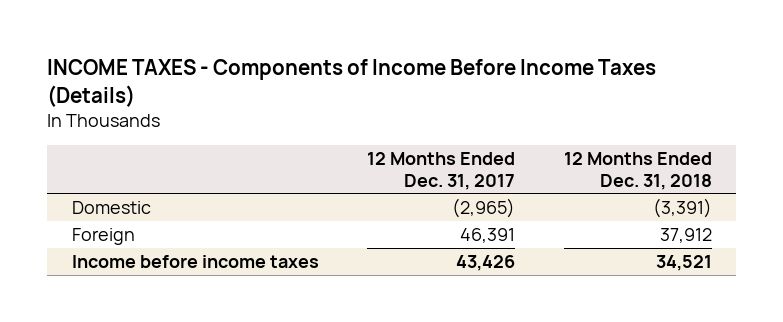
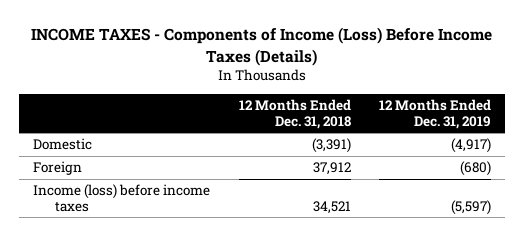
[47,59,657,108] INCOME TAXES - Components of Income Before Income Taxes (Details) -> [31,27,493,66] INCOME TAXES - Components of Income (Loss) Before Income Taxes (Details)
[367,152,516,190] 12 Months Ended Dec. 31, 2017 -> none
none -> [379,98,492,129] 12 Months Ended Dec. 31, 2019
[71,254,319,268] Income before income taxes -> [33,184,211,213] Income (loss) before income taxes

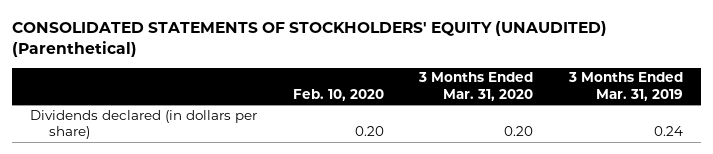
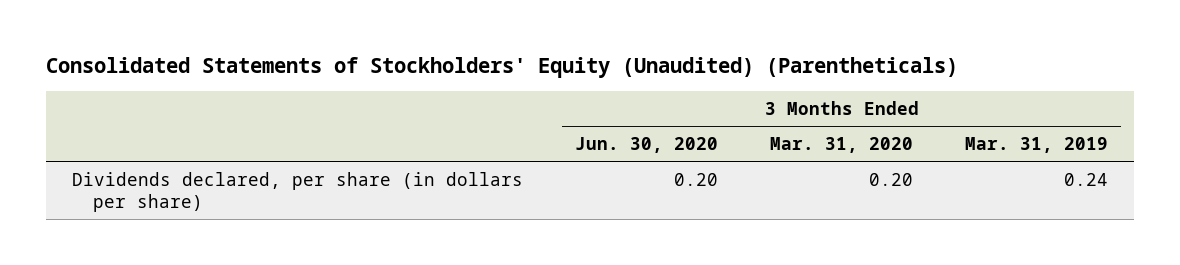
[12,21,608,58] CONSOLIDATED STATEMENTS OF STOCKHOLDERS' EQUITY (UNAUDITED) (Parenthetical) -> [45,57,958,79] Consolidated Statements of Stockholders' Equity (Unaudited) (Parentheticals)
[292,88,384,101] Feb. 10, 2020 -> none
none -> [574,137,718,154] Jun. 30, 2020
[30,109,258,140] Dividends declared (in dollars per share) -> [71,171,523,212] Dividends declared, per share (in dollars per share)

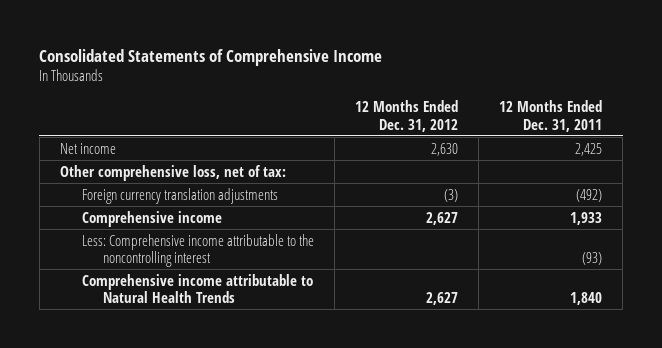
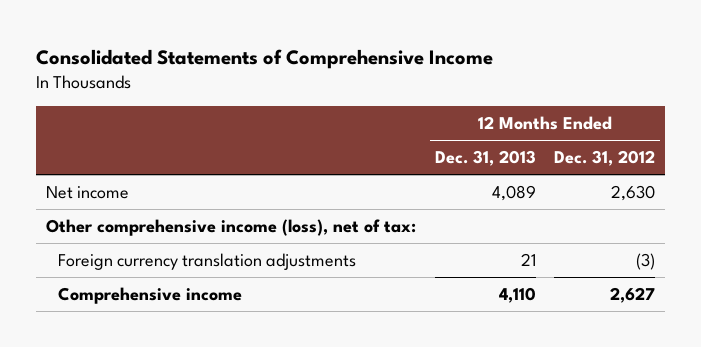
[499,100,603,132] 12 Months Ended Dec. 31, 2011 -> none
none -> [434,150,536,167] Dec. 31, 2013
[60,164,287,181] Other comprehensive loss, net of tax: -> [45,219,416,237] Other comprehensive income (loss), net of tax:
[81,233,314,267] Less: Comprehensive income attributable to the noncontrolling interest -> none
[81,273,313,303] Comprehensive income attributable to Natural Health Trends -> none

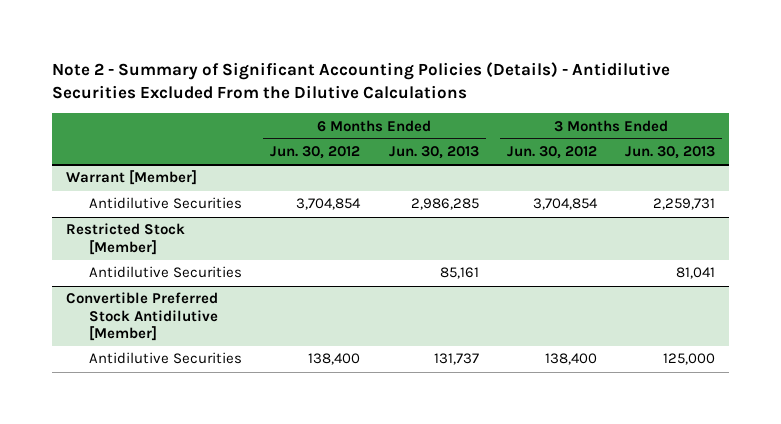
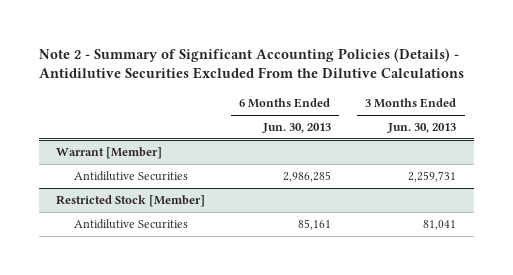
[270,146,361,160] Jun. 30, 2012 -> none
[506,146,597,160] Jun. 30, 2012 -> none
[66,292,219,342] Convertible Preferred Stock Antidilutive [Member] -> none
[89,352,243,365] Antidilutive Securities -> none

